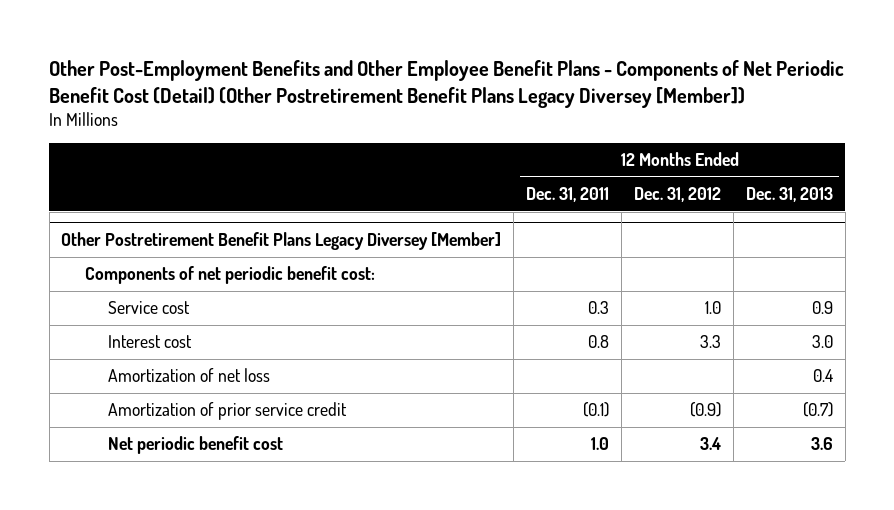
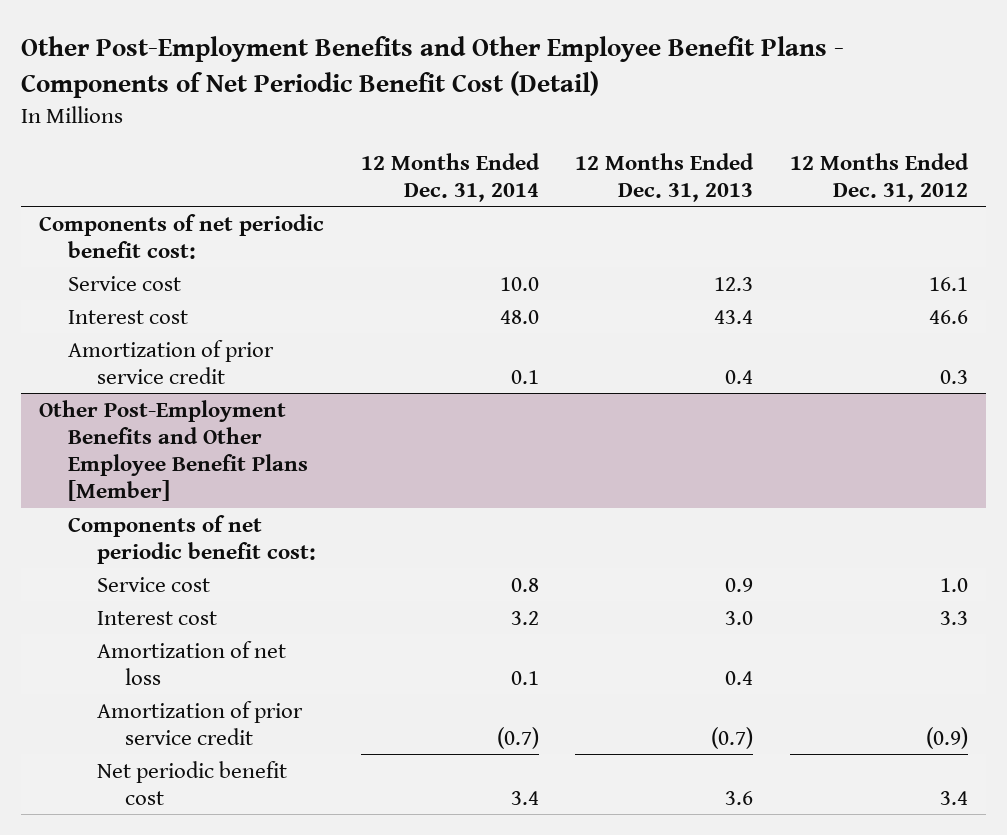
[49,59,845,108] Other Post-Employment Benefits and Other Employee Benefit Plans - Components of Net Periodic Benefit Cost (Detail) (Other Postretirement Benefit Plans Legacy Diversey [Member]) -> [20,36,844,99] Other Post-Employment Benefits and Other Employee Benefit Plans - Components of Net Periodic Benefit Cost (Detail)
[526,187,610,203] Dec. 31, 2011 -> none
none -> [360,152,540,203] 12 Months Ended Dec. 31, 2014
[61,232,502,251] Other Postretirement Benefit Plans Legacy Diversey [Member] -> none
none -> [67,275,181,291] Service cost
none -> [67,309,188,324] Interest cost
none -> [67,339,274,384] Amortization of prior service credit
none -> [38,399,308,502] Other Post-Employment Benefits and Other Employee Benefit Plans [Member]
none -> [67,514,316,564] Components of net periodic benefit cost:

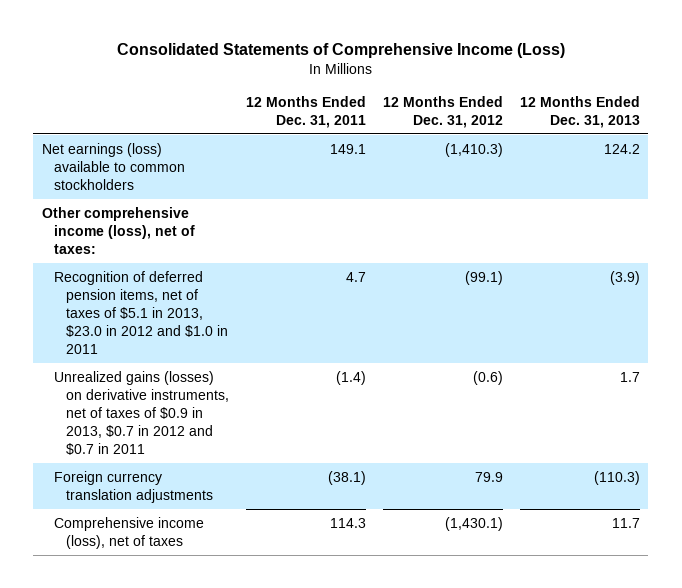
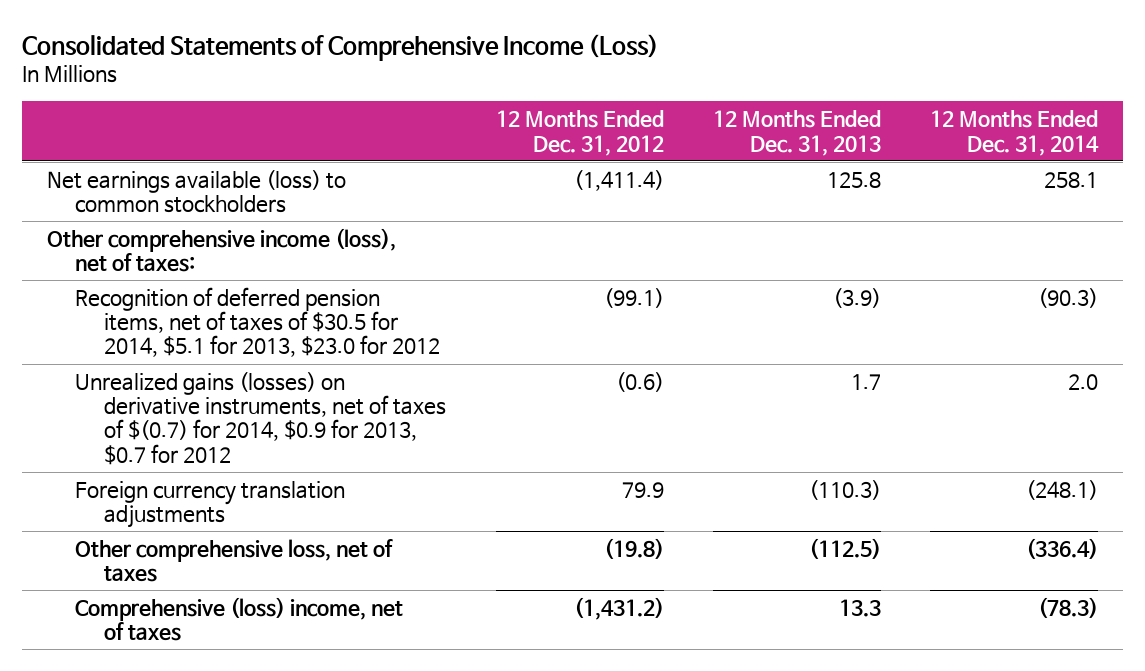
[245,95,366,128] 12 Months Ended Dec. 31, 2011 -> none
none -> [930,110,1100,156] 12 Months Ended Dec. 31, 2014
[41,142,185,190] Net earnings (loss) available to common stockholders -> [46,169,346,214] Net earnings available (loss) to common stockholders
[444,142,503,157] (1,410.3) -> [573,169,664,191] (1,411.4)
[603,143,640,154] 124.2 -> [826,171,881,188] 125.8
[53,270,228,355] Recognition of deferred pension items, net of taxes of $5.1 in 2013, $23.0 in 2012 and $1.0 in 2011 -> [75,286,441,358] Recognition of deferred pension items, net of taxes of $30.5 for 2014, $5.1 for 2013, $23.0 for 2012
[53,370,229,456] Unrealized gains (losses) on derivative instruments, net of taxes of $0.9 in 2013, $0.7 in 2012 and $0.7 in 2011 -> [75,371,447,465] Unrealized gains (losses) on derivative instruments, net of taxes of $(0.7) for 2014, $0.9 for 2013, $0.7 for 2012
none -> [75,538,394,583] Other comprehensive loss, net of taxes
[53,516,204,549] Comprehensive income (loss), net of taxes -> [75,596,404,642] Comprehensive (loss) income, net of taxes
[444,516,503,531] (1,430.1) -> [573,596,664,620] (1,431.2)
[611,517,640,528] 11.7 -> [838,598,881,617] 13.3

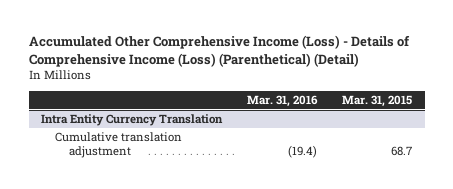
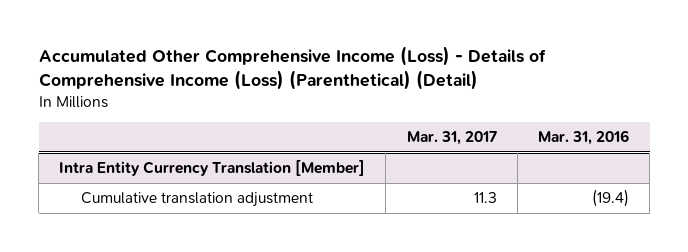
[342,94,413,107] Mar. 31, 2015 -> none
none -> [406,131,497,146] Mar. 31, 2017
[41,114,224,127] Intra Entity Currency Translation -> [59,160,366,177] Intra Entity Currency Translation [Member]

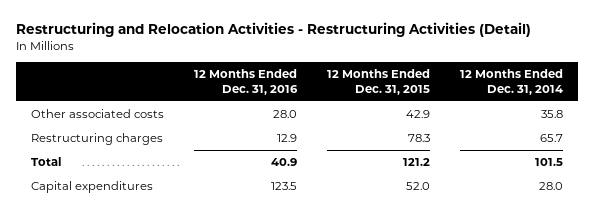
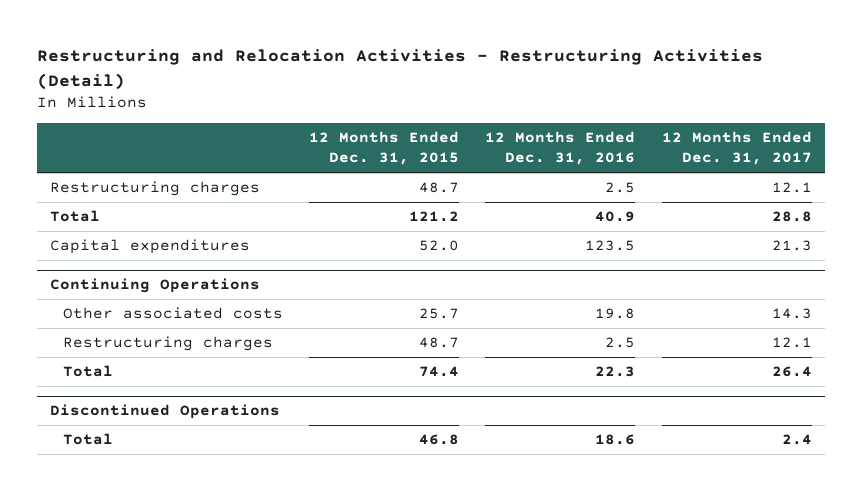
[459,68,563,95] 12 Months Ended Dec. 31, 2014 -> none
none -> [661,131,812,166] 12 Months Ended Dec. 31, 2017
[31,109,165,119] Other associated costs -> none
[277,134,298,143] 12.9 -> [605,181,636,193] 2.5
[408,134,431,143] 78.3 -> [419,181,460,193] 48.7
none -> [50,278,261,294] Continuing Operations
none -> [62,306,283,319] Other associated costs
none -> [62,335,273,351] Restructuring charges
none -> [62,364,113,377] Total
none -> [50,404,281,420] Discontinued Operations
none -> [62,432,113,445] Total

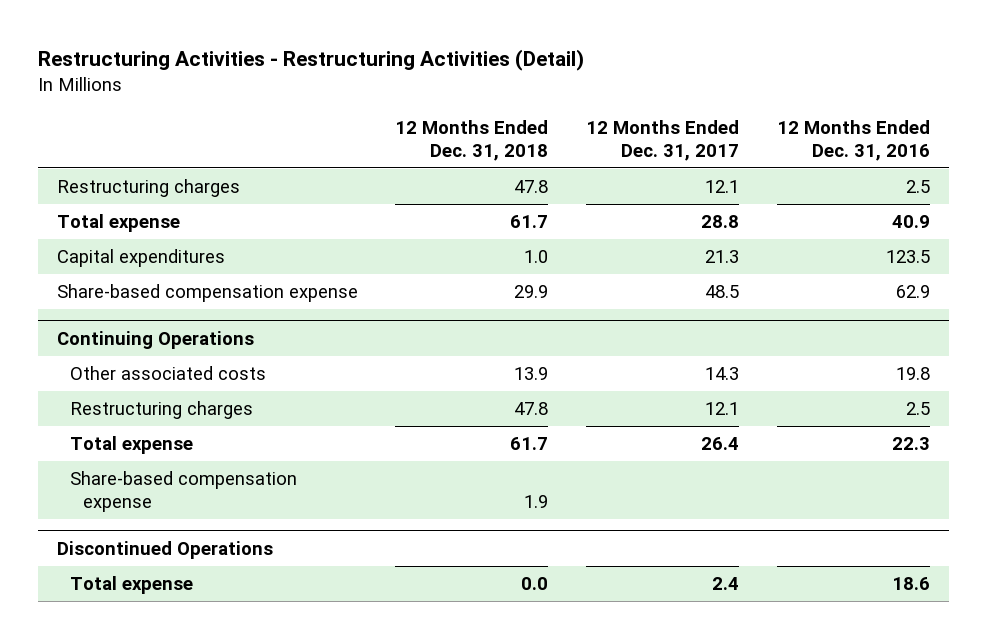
[36,49,763,91] Restructuring and Relocation Activities - Restructuring Activities (Detail) -> [37,49,584,72] Restructuring Activities - Restructuring Activities (Detail)
[309,131,460,166] 12 Months Ended Dec. 31, 2015 -> none
none -> [395,119,549,161] 12 Months Ended Dec. 31, 2018
[50,209,101,222] Total -> [56,214,180,233] Total expense
none -> [56,284,358,303] Share-based compensation expense
[62,364,113,377] Total -> [70,436,194,455] Total expense
none -> [70,471,298,513] Share-based compensation expense
[62,432,113,445] Total -> [70,576,194,595] Total expense

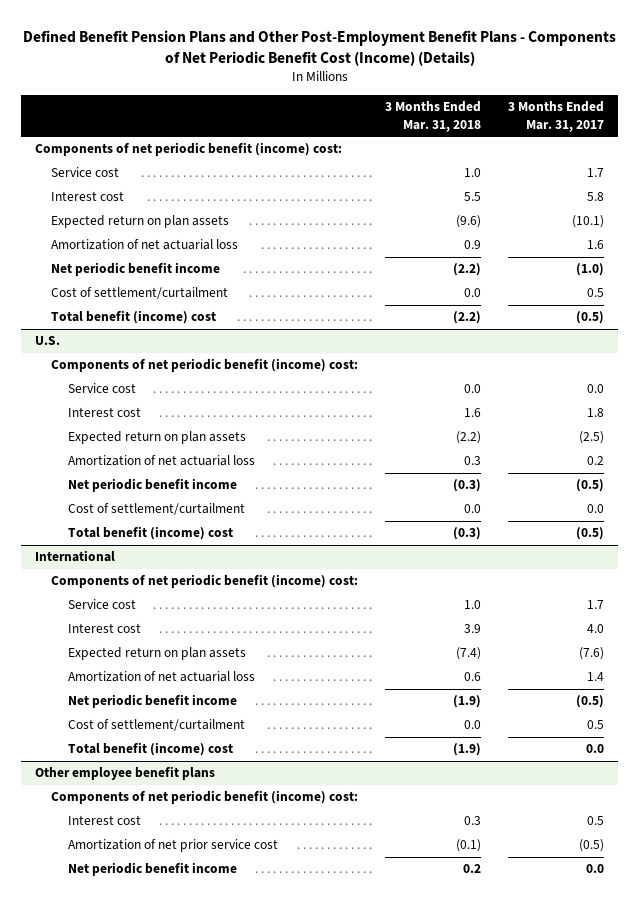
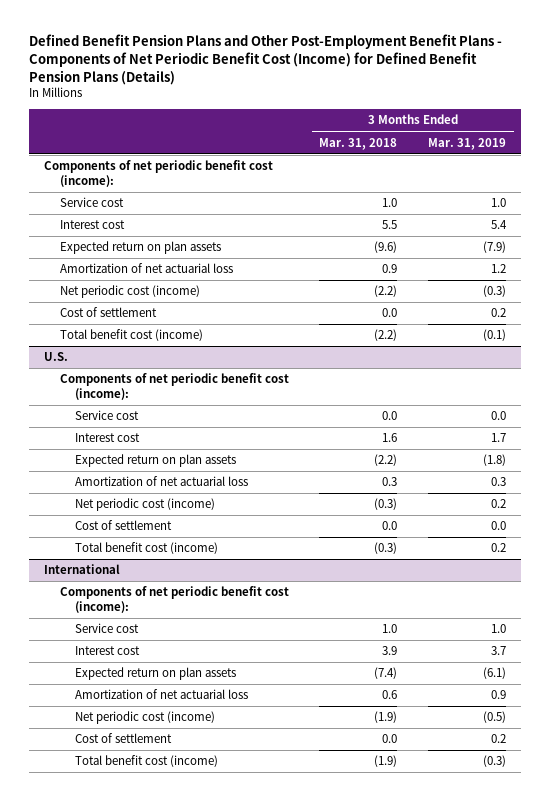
[22,30,616,67] Defined Benefit Pension Plans and Other Post-Employment Benefit Plans - Components of Net Periodic Benefit Cost (Income) (Details) -> [28,34,502,85] Defined Benefit Pension Plans and Other Post-Employment Benefit Plans - Components of Net Periodic Benefit Cost (Income) for Defined Benefit Pension Plans (Details)
[508,101,605,132] 3 Months Ended Mar. 31, 2017 -> none
none -> [427,137,506,150] Mar. 31, 2019
[34,142,342,157] Components of net periodic benefit (income) cost: -> [43,160,273,188] Components of net periodic benefit cost (income):
[51,262,221,277] Net periodic benefit income -> [59,285,200,299] Net periodic cost (income)
[51,287,229,300] Cost of settlement/curtailment -> [59,307,157,318] Cost of settlement
[51,310,217,325] Total benefit (income) cost -> [59,329,203,342] Total benefit cost (income)
[51,358,359,373] Components of net periodic benefit (income) cost: -> [59,373,289,401] Components of net periodic benefit cost (income):
[67,478,237,493] Net periodic benefit income -> [75,498,216,512] Net periodic cost (income)
[67,503,245,516] Cost of settlement/curtailment -> [75,520,173,531] Cost of settlement
[67,526,233,541] Total benefit (income) cost -> [75,542,219,555] Total benefit cost (income)
[51,574,359,589] Components of net periodic benefit (income) cost: -> [59,586,289,614] Components of net periodic benefit cost (income):
[34,766,215,781] Other employee benefit plans -> none
[51,790,359,805] Components of net periodic benefit (income) cost: -> none
[67,815,141,826] Interest cost -> none
[67,839,278,853] Amortization of net prior service cost -> none
[67,862,237,877] Net periodic benefit income -> none
[67,694,237,709] Net periodic benefit income -> [75,711,216,725] Net periodic cost (income)
[67,719,245,732] Cost of settlement/curtailment -> [75,733,173,744] Cost of settlement
[67,742,233,757] Total benefit (income) cost -> [75,755,219,768] Total benefit cost (income)

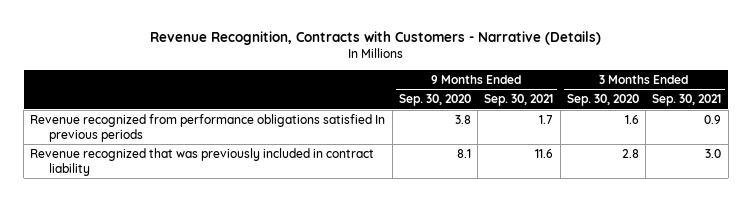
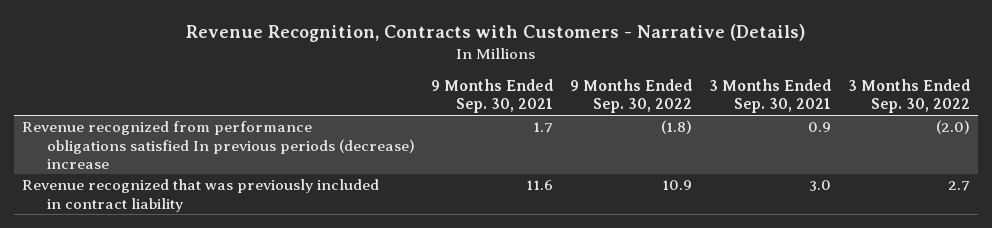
[398,94,471,107] Sep. 30, 2020 -> none
[566,94,639,107] Sep. 30, 2020 -> none
none -> [570,79,693,114] 9 Months Ended Sep. 30, 2022
none -> [847,79,970,114] 3 Months Ended Sep. 30, 2022
[30,113,386,143] Revenue recognized from performance obligations satisfied In previous periods -> [22,121,415,169] Revenue recognized from performance obligations satisfied In previous periods (decrease) increase

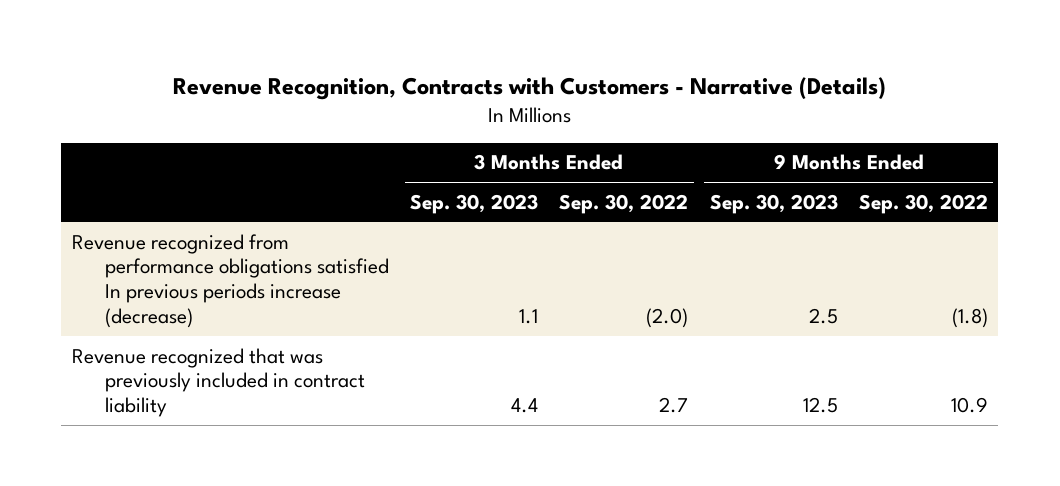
[431,79,554,114] 9 Months Ended Sep. 30, 2021 -> none
[708,79,831,114] 3 Months Ended Sep. 30, 2021 -> none
none -> [409,193,538,214] Sep. 30, 2023
none -> [709,193,838,214] Sep. 30, 2023
[22,121,415,169] Revenue recognized from performance obligations satisfied In previous periods (decrease) increase -> [71,233,389,329] Revenue recognized from performance obligations satisfied In previous periods increase (decrease)

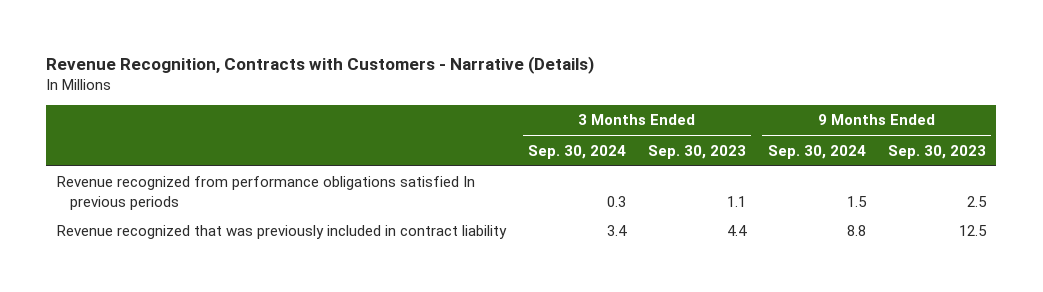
[559,193,689,214] Sep. 30, 2022 -> none
[858,193,988,214] Sep. 30, 2022 -> none
none -> [528,144,627,159] Sep. 30, 2024
none -> [767,144,866,159] Sep. 30, 2024
[71,233,389,329] Revenue recognized from performance obligations satisfied In previous periods increase (decrease) -> [57,176,476,210] Revenue recognized from performance obligations satisfied In previous periods

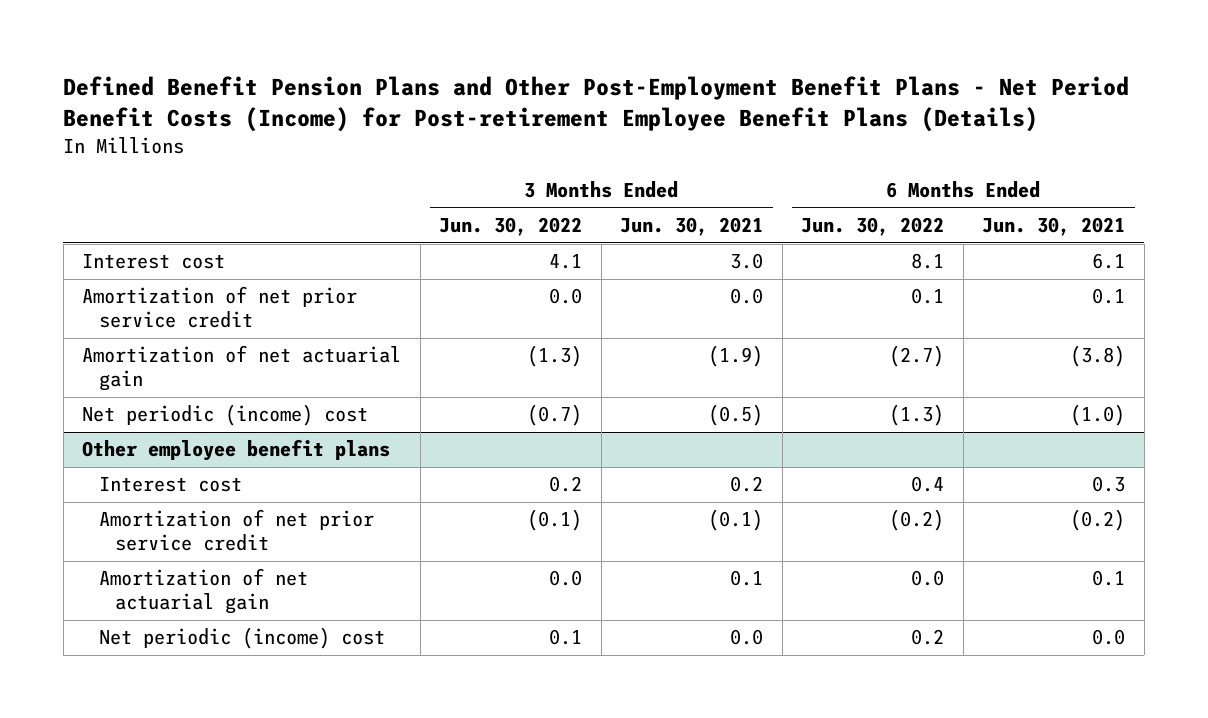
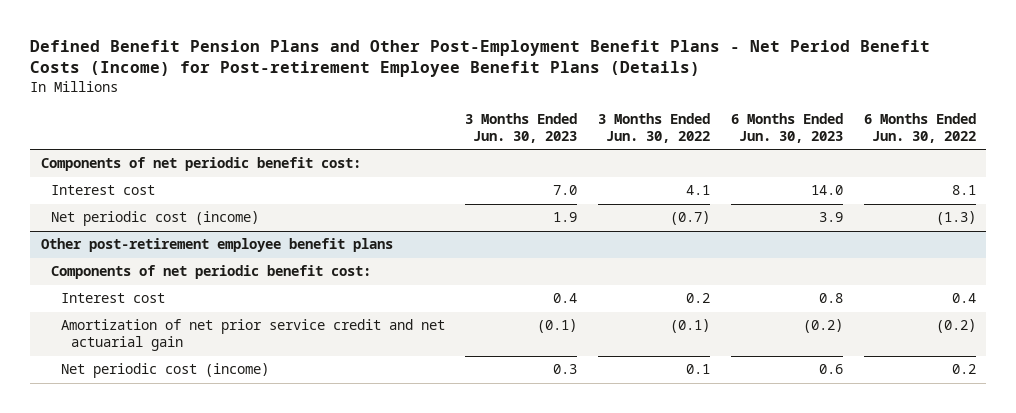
[620,217,764,237] Jun. 30, 2021 -> none
[982,217,1126,237] Jun. 30, 2021 -> none
none -> [465,113,578,143] 3 Months Ended Jun. 30, 2023
none -> [730,113,843,143] 6 Months Ended Jun. 30, 2023
none -> [40,157,361,172] Components of net periodic benefit cost:
[82,286,358,329] Amortization of net prior service credit -> none
[82,345,402,392] Amortization of net actuarial gain -> none
[82,404,369,427] Net periodic (income) cost -> [50,211,259,227] Net periodic cost (income)
[82,439,391,462] Other employee benefit plans -> [40,238,393,253] Other post-retirement employee benefit plans
none -> [50,265,371,280] Components of net periodic benefit cost:
[98,568,308,615] Amortization of net actuarial gain -> none
[98,509,374,552] Amortization of net prior service credit -> [60,319,445,352] Amortization of net prior service credit and net actuarial gain
[98,627,385,650] Net periodic (income) cost -> [60,363,269,379] Net periodic cost (income)

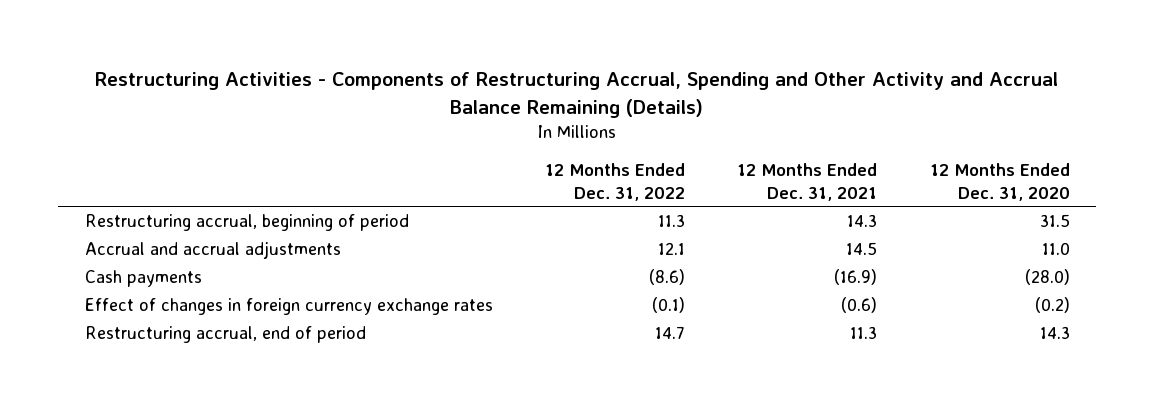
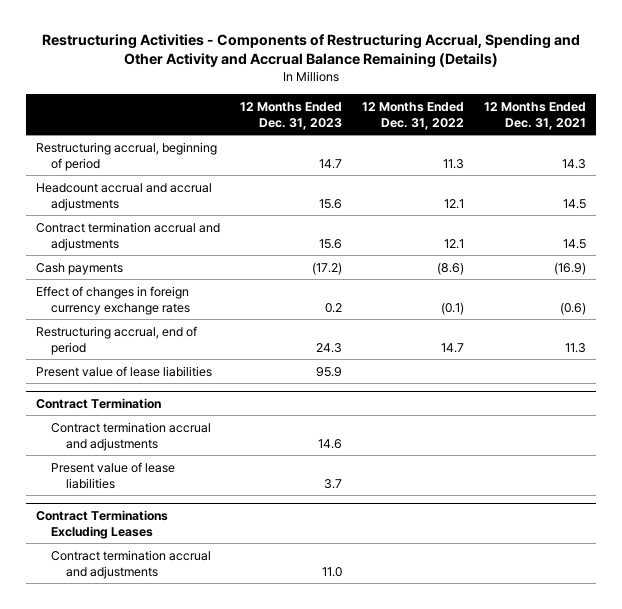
[929,162,1070,201] 12 Months Ended Dec. 31, 2020 -> none
none -> [239,101,342,130] 12 Months Ended Dec. 31, 2023
[84,240,341,259] Accrual and accrual adjustments -> [35,182,212,211] Headcount accrual and accrual adjustments
none -> [35,221,220,251] Contract termination accrual and adjustments
none -> [35,365,212,377] Present value of lease liabilities
none -> [35,397,161,409] Contract Termination
none -> [50,421,211,451] Contract termination accrual and adjustments
none -> [50,461,175,489] Present value of lease liabilities
none -> [35,509,168,539] Contract Terminations Excluding Leases
none -> [50,549,211,579] Contract termination accrual and adjustments

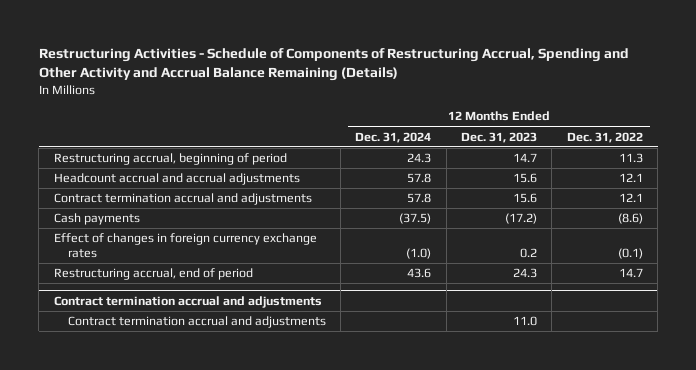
[41,34,580,69] Restructuring Activities - Components of Restructuring Accrual, Spending and Other Activity and Accrual Balance Remaining (Details) -> [38,47,629,82] Restructuring Activities - Schedule of Components of Restructuring Accrual, Spending and Other Activity and Accrual Balance Remaining (Details)
[484,101,587,130] 12 Months Ended Dec. 31, 2021 -> none
none -> [355,131,432,143] Dec. 31, 2024
[35,365,212,377] Present value of lease liabilities -> none
[35,397,161,409] Contract Termination -> none
[50,421,211,451] Contract termination accrual and adjustments -> none
[50,461,175,489] Present value of lease liabilities -> none
[35,509,168,539] Contract Terminations Excluding Leases -> [53,295,322,308] Contract termination accrual and adjustments

